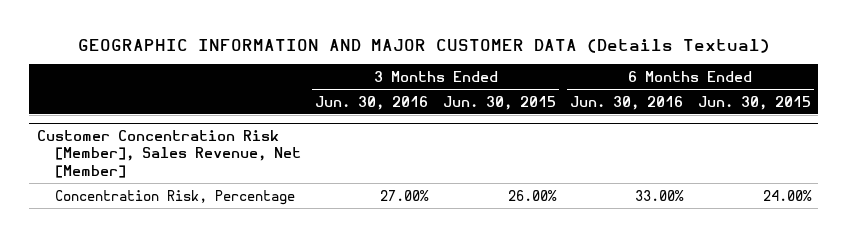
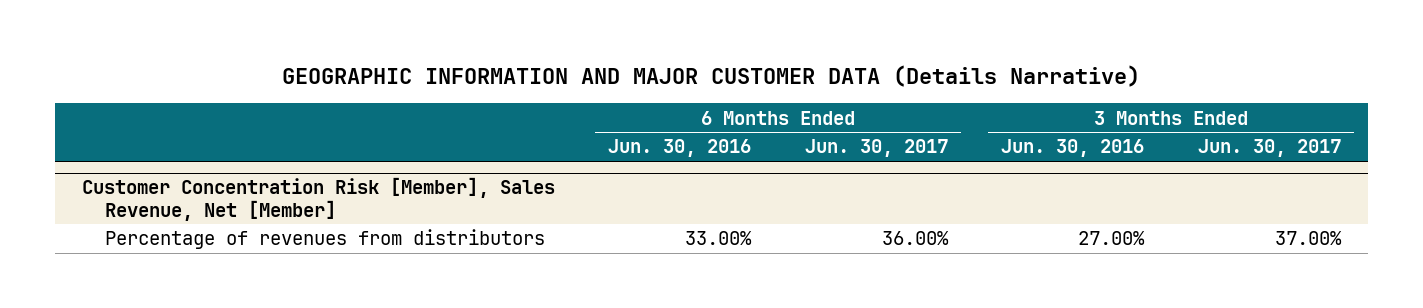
[77,38,770,53] GEOGRAPHIC INFORMATION AND MAJOR CUSTOMER DATA (Details Textual) -> [282,65,1141,88] GEOGRAPHIC INFORMATION AND MAJOR CUSTOMER DATA (Details Narrative)
[442,95,556,110] Jun. 30, 2015 -> none
[697,95,811,110] Jun. 30, 2015 -> none
none -> [804,139,948,158] Jun. 30, 2017
none -> [1197,139,1341,158] Jun. 30, 2017
[54,189,295,205] Concentration Risk, Percentage -> [104,229,545,250] Percentage of revenues from distributors

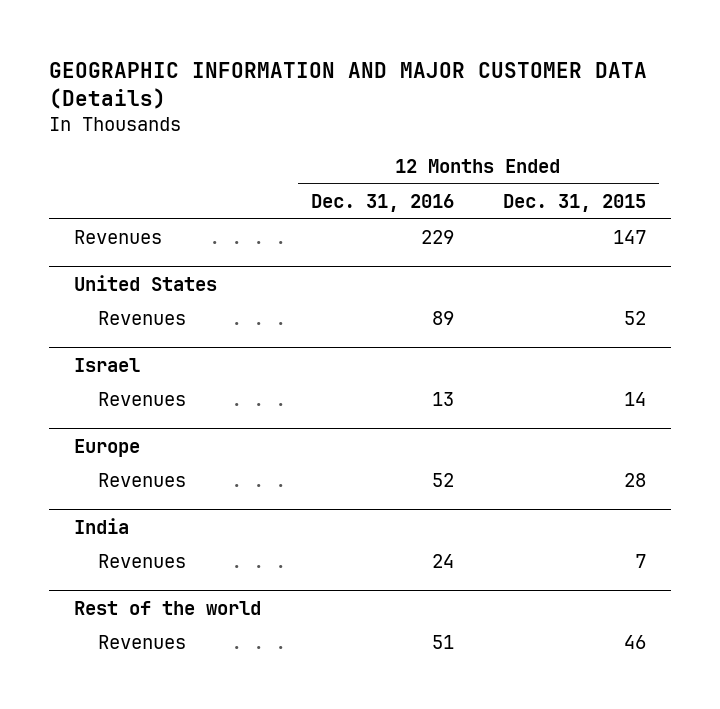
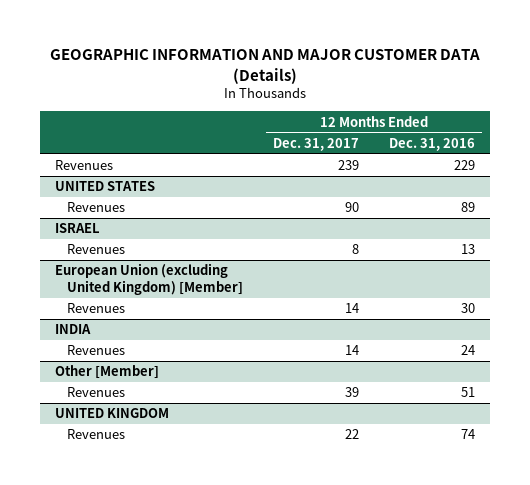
[503,193,647,212] Dec. 31, 2015 -> none
none -> [272,138,359,152] Dec. 31, 2017
[73,274,217,291] United States -> [55,181,156,192] UNITED STATES
[73,357,140,372] Israel -> [55,223,101,234] ISRAEL
[73,438,140,457] Europe -> [55,263,244,296] European Union (excluding United Kingdom) [Member]
[431,473,454,488] 52 -> [460,303,475,314] 30
[73,517,129,534] India -> [55,324,92,335] INDIA
[73,600,261,615] Rest of the world -> none
none -> [55,365,160,380] Other [Member]
none -> [55,408,170,419] UNITED KINGDOM
none -> [67,429,126,440] Revenues

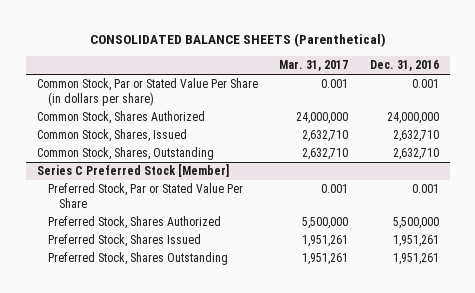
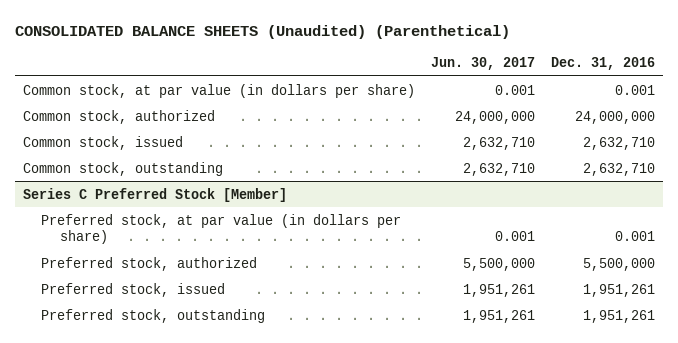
[89,33,386,48] CONSOLIDATED BALANCE SHEETS (Parenthetical) -> [14,24,510,39] CONSOLIDATED BALANCE SHEETS (Unaudited) (Parenthetical)
[279,60,349,72] Mar. 31, 2017 -> none
none -> [431,57,536,71] Jun. 30, 2017
[36,78,258,106] Common Stock, Par or Stated Value Per Share (in dollars per share) -> [22,83,415,98] Common stock, at par value (in dollars per share)
[36,111,205,125] Common Stock, Shares Authorized -> [22,109,215,124] Common stock, authorized
[36,129,187,143] Common Stock, Shares, Issued -> [22,135,183,150] Common stock, issued
[36,147,214,161] Common Stock, Shares, Outstanding -> [22,161,223,176] Common stock, outstanding
[47,183,243,208] Preferred Stock, Par or Stated Value Per Share -> [41,213,402,245] Preferred stock, at par value (in dollars per share)
[47,216,221,230] Preferred Stock, Shares Authorized -> [41,256,258,271] Preferred stock, authorized
[47,234,201,248] Preferred Stock, Shares Issued -> [41,282,226,297] Preferred stock, issued
[47,252,228,266] Preferred Stock, Shares Outstanding -> [41,308,266,323] Preferred stock, outstanding

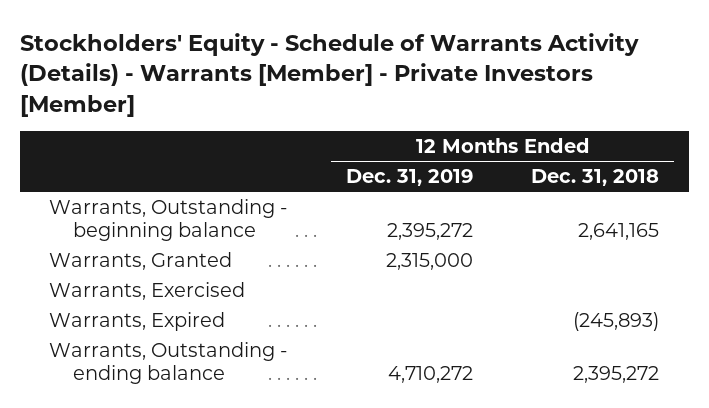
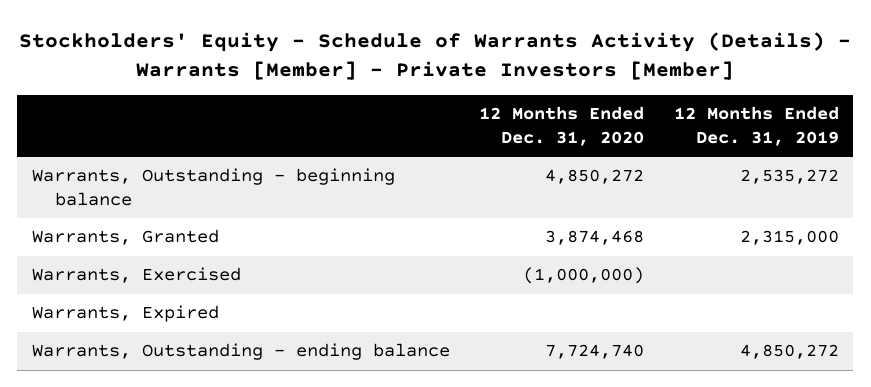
[531,169,660,187] Dec. 31, 2018 -> none
none -> [479,106,645,147] 12 Months Ended Dec. 31, 2020
[386,222,473,240] 2,395,272 -> [739,169,839,185] 2,535,272
[387,365,473,383] 4,710,272 -> [739,344,839,360] 4,850,272

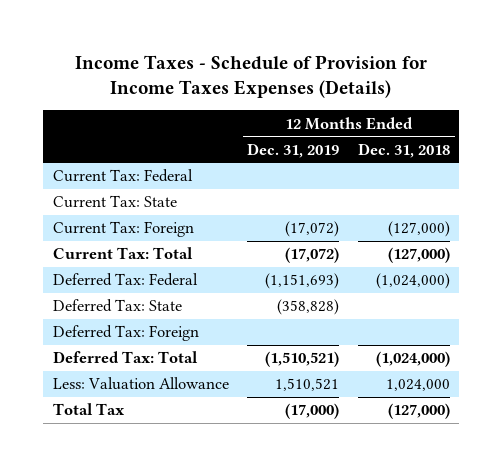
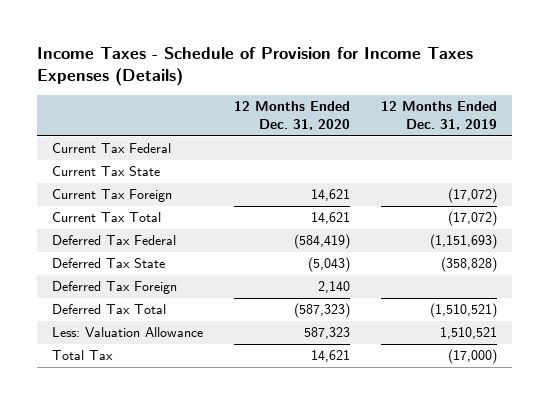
[358,142,451,158] Dec. 31, 2018 -> none
none -> [234,101,351,131] 12 Months Ended Dec. 31, 2020
[52,169,193,183] Current Tax: Federal -> [52,143,172,154] Current Tax Federal
[52,195,177,209] Current Tax: State -> [52,166,161,177] Current Tax State
[52,221,194,238] Current Tax: Foreign -> [52,189,173,203] Current Tax Foreign
[52,247,193,260] Current Tax: Total -> [52,212,162,223] Current Tax Total
[52,273,198,287] Deferred Tax: Federal -> [52,235,177,246] Deferred Tax Federal
[52,299,182,313] Deferred Tax: State -> [52,258,166,269] Deferred Tax State
[52,325,199,342] Deferred Tax: Foreign -> [52,281,178,295] Deferred Tax Foreign
[52,351,198,364] Deferred Tax: Total -> [52,304,167,315] Deferred Tax Total

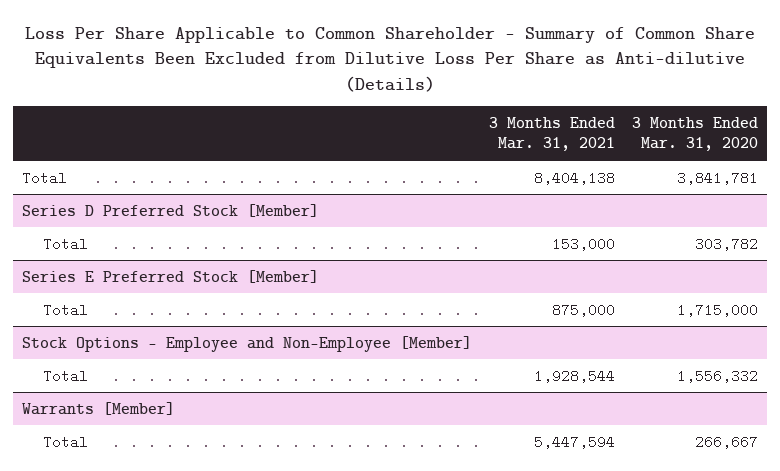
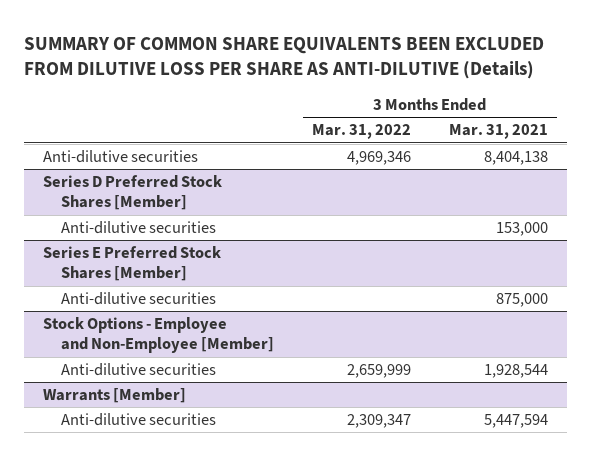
[25,26,756,92] Loss Per Share Applicable to Common Shareholder - Summary of Common Share Equivalents Been Excluded from Dilutive Loss Per Share as Anti-dilutive (Details) -> [23,36,544,80] SUMMARY OF COMMON SHARE EQUIVALENTS BEEN EXCLUDED FROM DILUTIVE LOSS PER SHARE AS ANTI-DILUTIVE (Details)
[632,116,759,152] 3 Months Ended Mar. 31, 2020 -> none
none -> [311,124,411,140] Mar. 31, 2022
[21,170,67,185] Total -> [42,150,198,164] Anti-dilutive securities
[21,203,319,217] Series D Preferred Stock [Member] -> [42,175,222,211] Series D Preferred Stock Shares [Member]
[43,236,89,251] Total -> [61,221,217,235] Anti-dilutive securities
[21,269,319,283] Series E Preferred Stock [Member] -> [42,246,221,282] Series E Preferred Stock Shares [Member]
[43,302,89,317] Total -> [61,292,217,306] Anti-dilutive securities
[43,368,89,383] Total -> [61,363,217,377] Anti-dilutive securities
[43,434,89,449] Total -> [61,413,217,427] Anti-dilutive securities

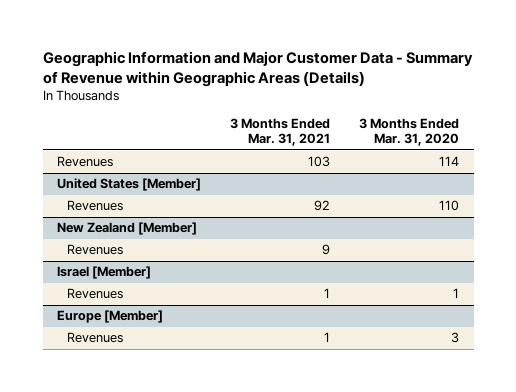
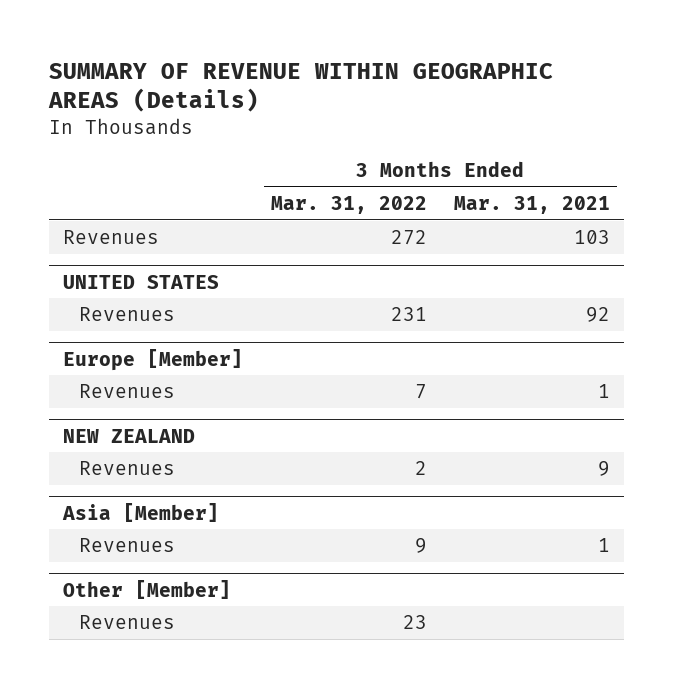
[42,50,473,87] Geographic Information and Major Customer Data - Summary of Revenue within Geographic Areas (Details) -> [47,62,553,113] SUMMARY OF REVENUE WITHIN GEOGRAPHIC AREAS (Details)
[359,118,460,147] 3 Months Ended Mar. 31, 2020 -> none
none -> [270,195,427,214] Mar. 31, 2022
[57,178,202,192] United States [Member] -> [62,274,219,289] UNITED STATES
[57,222,198,236] New Zealand [Member] -> none
[66,244,123,256] Revenues -> none
[57,266,152,280] Israel [Member] -> none
[66,288,123,300] Revenues -> none
none -> [62,428,195,443] NEW ZEALAND
none -> [79,461,176,476] Revenues
none -> [61,502,219,522] Asia [Member]
none -> [79,538,176,553] Revenues
none -> [62,579,231,599] Other [Member]
none -> [79,615,176,630] Revenues

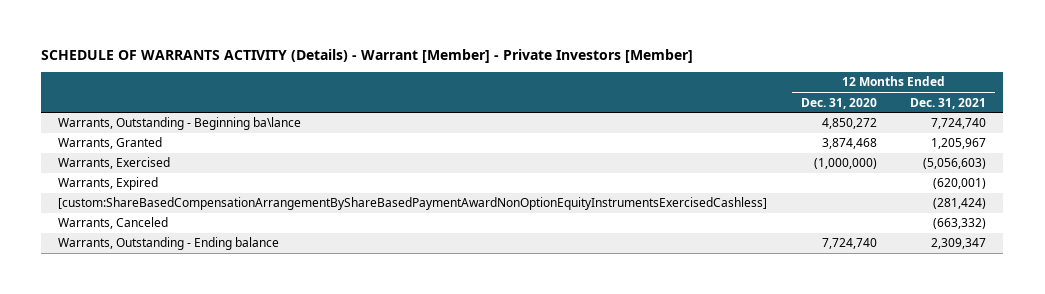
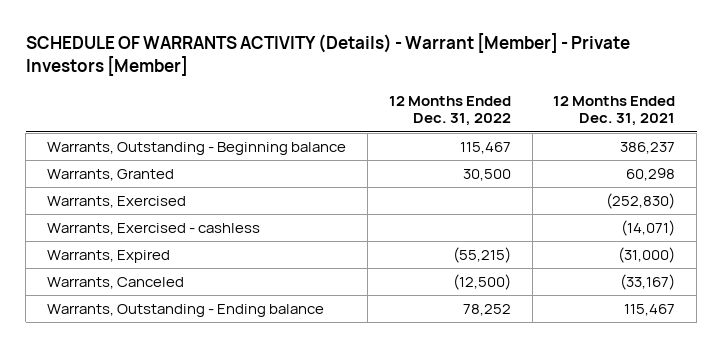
[800,97,877,109] Dec. 31, 2020 -> none
none -> [388,96,511,127] 12 Months Ended Dec. 31, 2022
[58,197,768,211] [custom:ShareBasedCompensationArrangementByShareBasedPaymentAwardNonOptionEquityInstrumentsExercisedCashless] -> none
[58,117,302,131] Warrants, Outstanding - Beginning ba\lance -> [47,142,347,156] Warrants, Outstanding - Beginning balance
[931,118,987,130] 7,724,740 -> [620,142,676,155] 386,237
[931,138,987,150] 1,205,967 -> [626,168,676,182] 60,298
[923,158,987,170] (5,056,603) -> [606,193,676,210] (252,830)
none -> [47,223,261,236] Warrants, Exercised - cashless
[933,178,987,190] (620,001) -> [618,247,676,264] (31,000)
[933,218,987,230] (663,332) -> [620,274,676,291] (33,167)
[931,238,987,250] 2,309,347 -> [624,304,676,317] 115,467

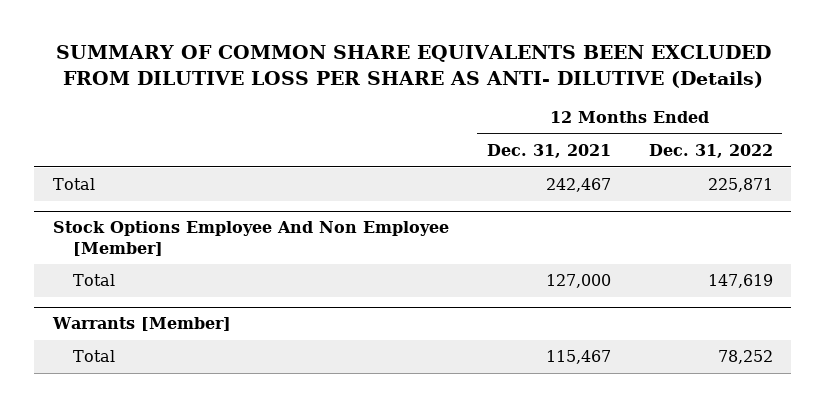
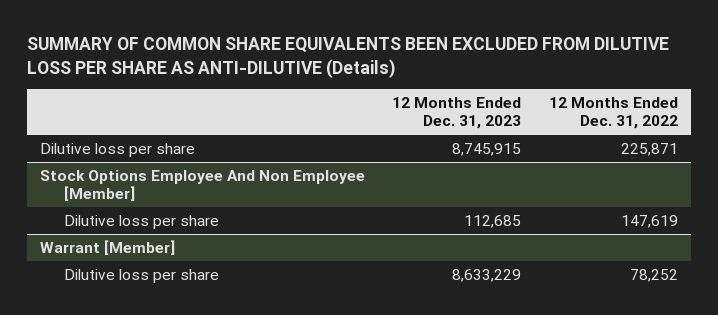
[55,45,771,88] SUMMARY OF COMMON SHARE EQUIVALENTS BEEN EXCLUDED FROM DILUTIVE LOSS PER SHARE AS ANTI- DILUTIVE (Details) -> [26,37,669,79] SUMMARY OF COMMON SHARE EQUIVALENTS BEEN EXCLUDED FROM DILUTIVE LOSS PER SHARE AS ANTI-DILUTIVE (Details)
[486,144,611,159] Dec. 31, 2021 -> none
none -> [392,97,522,130] 12 Months Ended Dec. 31, 2023
[53,178,96,191] Total -> [40,142,196,157] Dilutive loss per share
[73,274,116,287] Total -> [64,214,220,229] Dilutive loss per share
[52,317,232,332] Warrants [Member] -> [40,239,176,255] Warrant [Member]
[73,350,116,363] Total -> [64,268,220,283] Dilutive loss per share

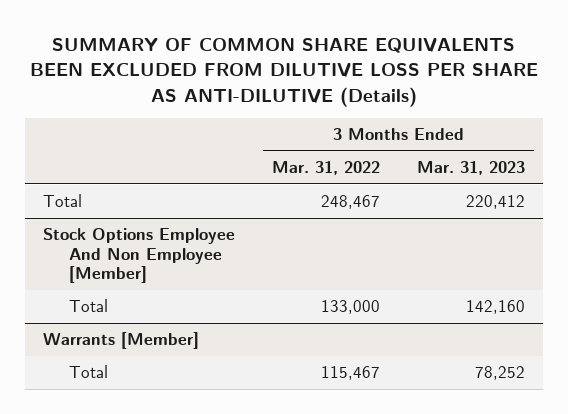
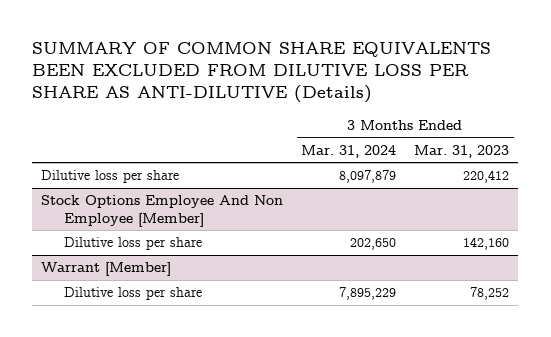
[272,160,381,175] Mar. 31, 2022 -> none
none -> [301,144,397,158] Mar. 31, 2024
[43,194,83,208] Total -> [41,170,180,184] Dilutive loss per share
[68,299,108,313] Total -> [64,237,203,251] Dilutive loss per share
[43,332,200,350] Warrants [Member] -> [41,262,172,277] Warrant [Member]
[68,365,108,379] Total -> [64,287,203,301] Dilutive loss per share

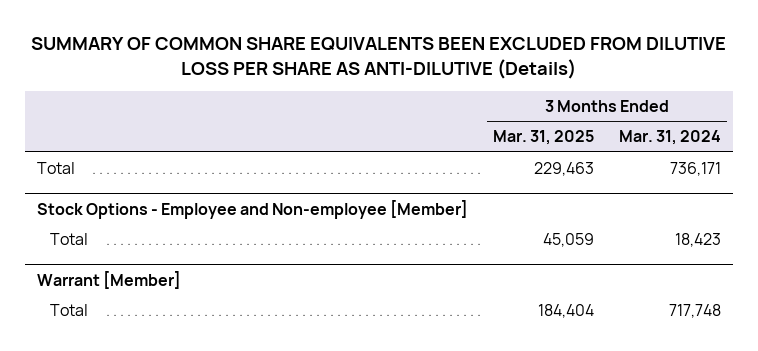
[414,144,510,158] Mar. 31, 2023 -> none
none -> [493,130,595,146] Mar. 31, 2025
[41,170,180,184] Dilutive loss per share -> none
[64,237,203,251] Dilutive loss per share -> none
none -> [37,162,76,175] Total
[41,195,284,227] Stock Options Employee And Non Employee [Member] -> [37,199,469,219] Stock Options - Employee and Non-employee [Member]
none -> [50,233,89,246] Total
[64,287,203,301] Dilutive loss per share -> none
none -> [50,304,89,317] Total

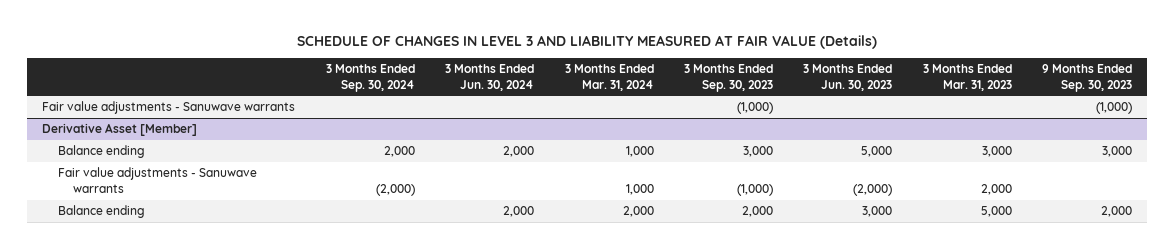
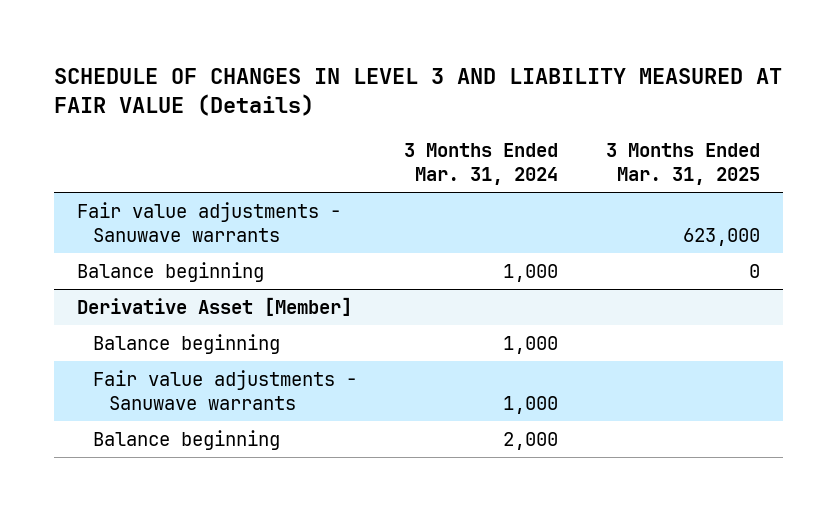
[325,64,415,92] 3 Months Ended Sep. 30, 2024 -> none
[445,64,535,91] 3 Months Ended Jun. 30, 2024 -> none
[684,64,774,92] 3 Months Ended Sep. 30, 2023 -> none
[803,64,893,91] 3 Months Ended Jun. 30, 2023 -> none
[922,64,1012,91] 3 Months Ended Mar. 31, 2023 -> none
[1042,64,1133,92] 9 Months Ended Sep. 30, 2023 -> none
none -> [605,143,760,186] 3 Months Ended Mar. 31, 2025
none -> [77,261,265,282] Balance beginning
[57,145,145,159] Balance ending -> [93,333,281,354] Balance beginning
[57,205,145,219] Balance ending -> [93,429,281,450] Balance beginning

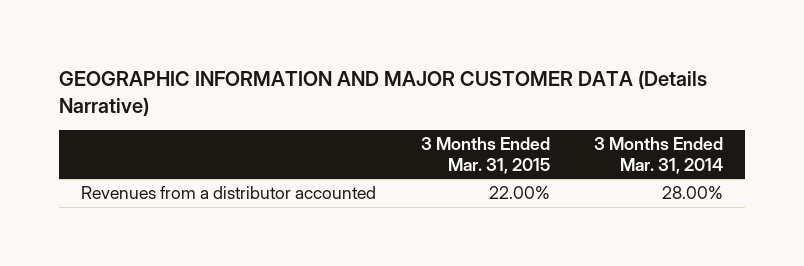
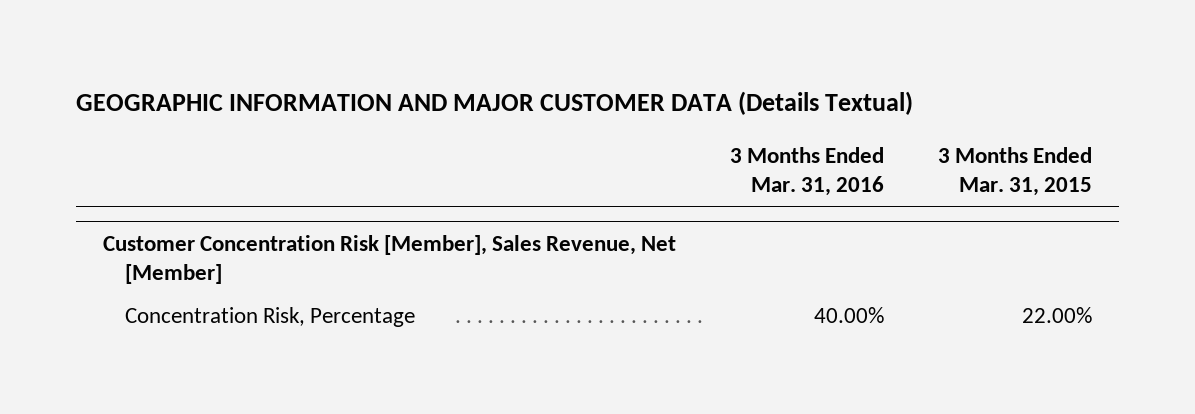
[59,70,708,116] GEOGRAPHIC INFORMATION AND MAJOR CUSTOMER DATA (Details Narrative) -> [76,91,914,116] GEOGRAPHIC INFORMATION AND MAJOR CUSTOMER DATA (Details Textual)
[593,137,723,174] 3 Months Ended Mar. 31, 2014 -> none
none -> [730,146,885,197] 3 Months Ended Mar. 31, 2016
none -> [103,234,677,284] Customer Concentration Risk [Member], Sales Revenue, Net [Member]
[81,186,377,200] Revenues from a distributor accounted -> [124,307,415,328] Concentration Risk, Percentage

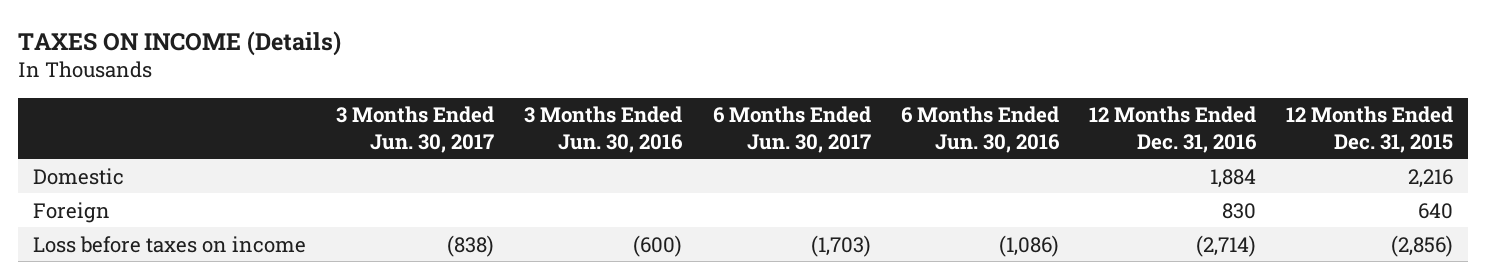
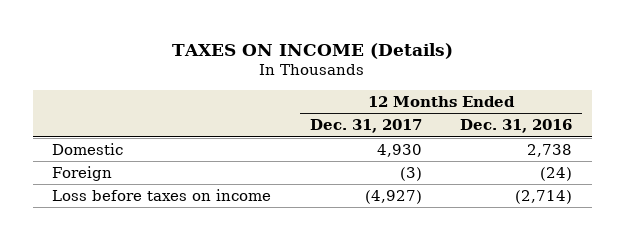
[336,106,495,153] 3 Months Ended Jun. 30, 2017 -> none
[524,106,684,153] 3 Months Ended Jun. 30, 2016 -> none
[712,106,871,153] 6 Months Ended Jun. 30, 2017 -> none
[900,106,1060,153] 6 Months Ended Jun. 30, 2016 -> none
[1286,106,1454,153] 12 Months Ended Dec. 31, 2015 -> none
none -> [309,119,422,134] Dec. 31, 2017
[1210,168,1257,188] 1,884 -> [527,144,573,158] 2,738
[1222,202,1257,219] 830 -> [540,167,573,182] (24)

